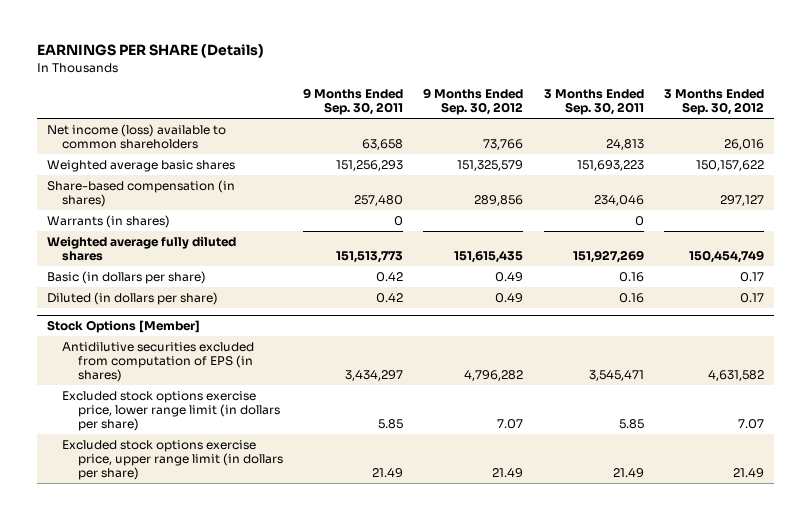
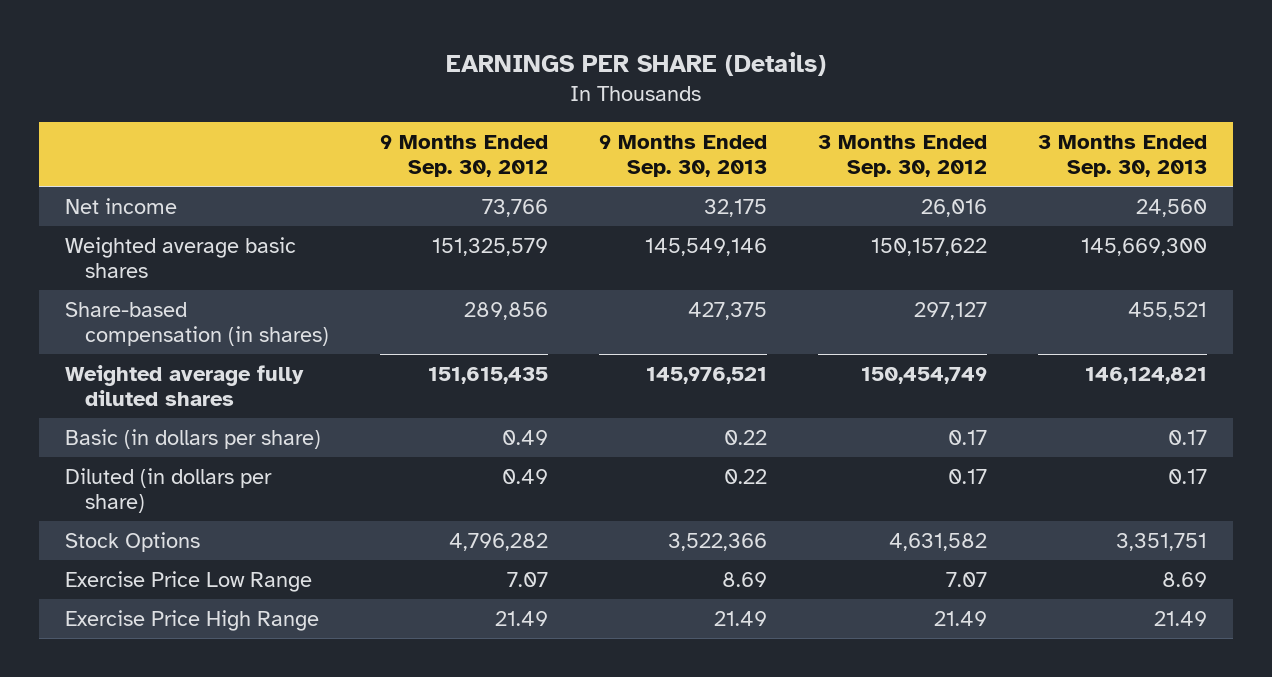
[303,88,404,116] 9 Months Ended Sep. 30, 2011 -> none
[543,89,644,116] 3 Months Ended Sep. 30, 2011 -> none
none -> [599,134,768,177] 9 Months Ended Sep. 30, 2013
none -> [1038,134,1208,177] 3 Months Ended Sep. 30, 2013
[46,123,226,149] Net income (loss) available to common shareholders -> [64,197,177,214] Net income
[46,214,170,228] Warrants (in shares) -> none
[46,319,200,333] Stock Options [Member] -> none
[62,341,255,382] Antidilutive securities excluded from computation of EPS (in shares) -> [64,531,200,552] Stock Options
[62,390,281,431] Excluded stock options exercise price, lower range limit (in dollars per share) -> [64,570,312,592] Exercise Price Low Range
[62,439,284,480] Excluded stock options exercise price, upper range limit (in dollars per share) -> [64,609,319,631] Exercise Price High Range

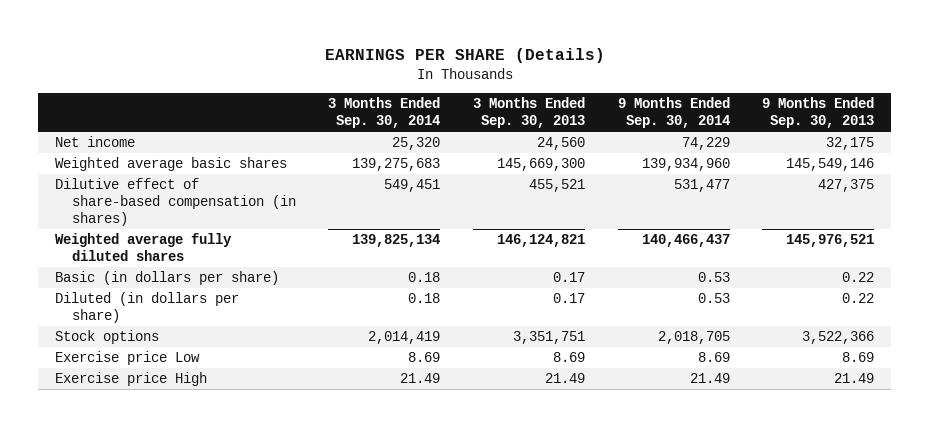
[380,134,549,177] 9 Months Ended Sep. 30, 2012 -> none
[818,134,988,177] 3 Months Ended Sep. 30, 2012 -> none
none -> [328,97,441,129] 3 Months Ended Sep. 30, 2014
none -> [617,97,730,129] 9 Months Ended Sep. 30, 2014
[64,301,330,346] Share-based compensation (in shares) -> [54,178,296,226] Dilutive effect of share-based compensation (in shares)
[64,531,200,552] Stock Options -> [54,330,159,345] Stock options
[64,570,312,592] Exercise Price Low Range -> [54,351,200,366] Exercise price Low
[64,609,319,631] Exercise Price High Range -> [54,372,207,387] Exercise price High

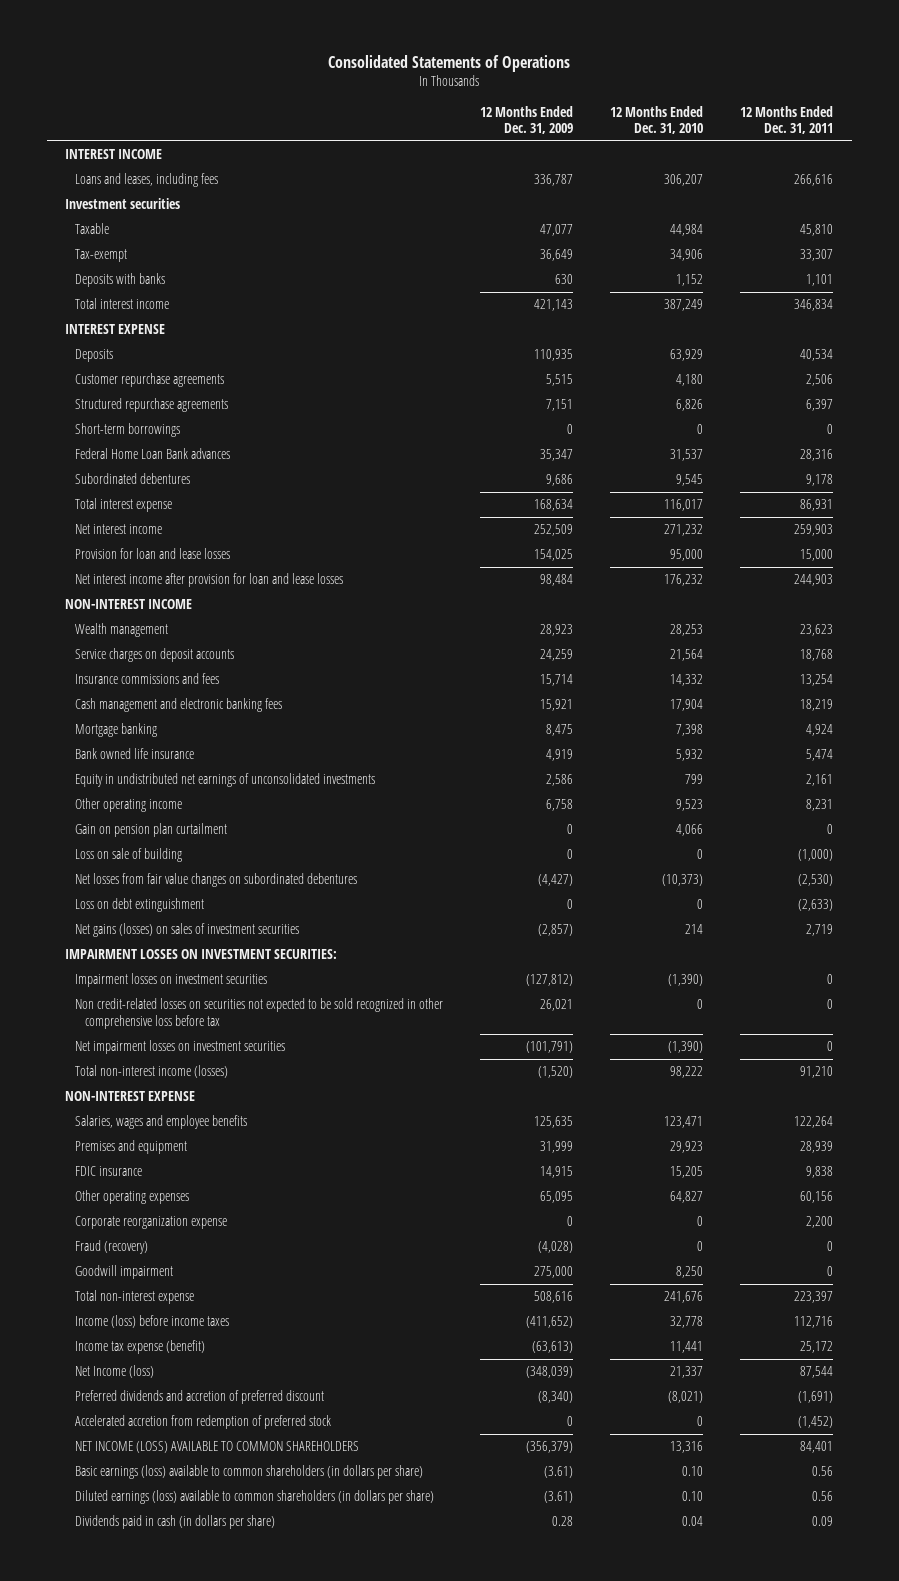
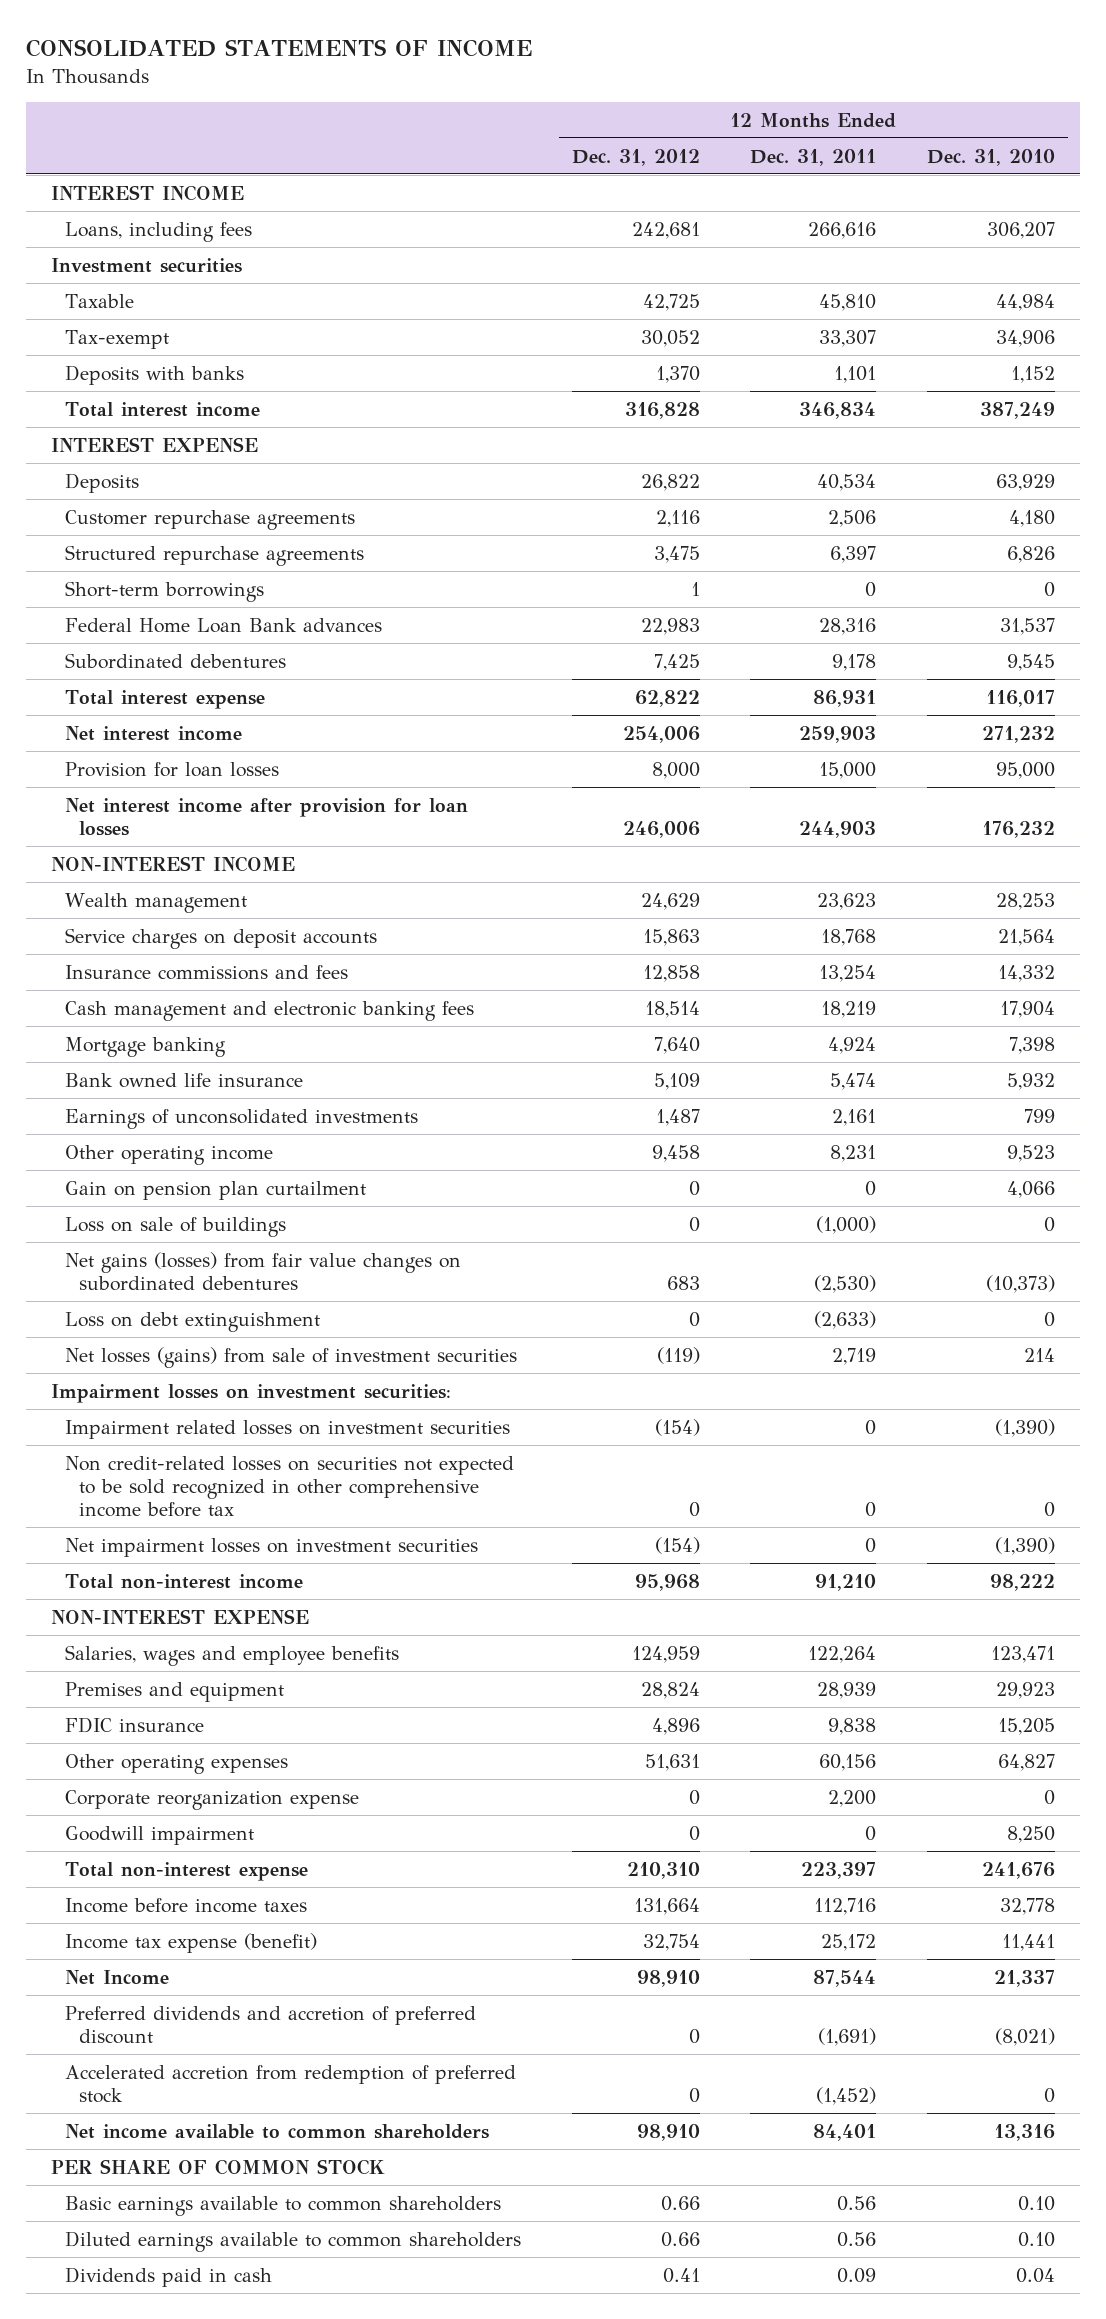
[328,54,571,72] Consolidated Statements of Operations -> [25,39,532,58] CONSOLIDATED STATEMENTS OF INCOME
[480,105,574,135] 12 Months Ended Dec. 31, 2009 -> none
none -> [571,148,700,166] Dec. 31, 2012
[75,173,219,188] Loans and leases, including fees -> [65,221,253,242] Loans, including fees
[75,548,231,560] Provision for loan and lease losses -> [65,761,280,777] Provision for loan losses
[75,573,344,588] Net interest income after provision for loan and lease losses -> [65,797,469,836] Net interest income after provision for loan losses
[75,773,376,788] Equity in undistributed net earnings of unconsolidated investments -> [65,1108,419,1129] Earnings of unconsolidated investments
[75,848,183,863] Loss on sale of building -> [65,1216,287,1237] Loss on sale of buildings
[75,873,358,888] Net losses from fair value changes on subordinated debentures -> [65,1251,462,1291] Net gains (losses) from fair value changes on subordinated debentures
[75,923,300,938] Net gains (losses) on sales of investment securities -> [65,1346,518,1368] Net losses (gains) from sale of investment securities
[65,949,338,960] IMPAIRMENT LOSSES ON INVESTMENT SECURITIES: -> [51,1383,452,1403] Impairment losses on investment securities:
[75,973,268,988] Impairment losses on investment securities -> [65,1419,511,1439] Impairment related losses on investment securities
[75,998,444,1029] Non credit-related losses on securities not expected to be sold recognized in other comprehensive loss before tax -> [65,1455,515,1517] Non credit-related losses on securities not expected to be sold recognized in other comprehensive income before tax
[75,1065,229,1079] Total non-interest income (losses) -> [65,1573,304,1589] Total non-interest income
[75,1240,149,1255] Fraud (recovery) -> none
[75,1315,230,1329] Income (loss) before income taxes -> [65,1897,308,1913] Income before income taxes
[75,1365,155,1379] Net Income (loss) -> [65,1969,170,1985] Net Income
[75,1441,360,1454] NET INCOME (LOSS) AVAILABLE TO COMMON SHAREHOLDERS -> [65,2123,490,2139] Net income available to common shareholders
none -> [51,2158,386,2175] PER SHARE OF COMMON STOCK
[75,1465,424,1480] Basic earnings (loss) available to common shareholders (in dollars per share) -> [65,2195,502,2216] Basic earnings available to common shareholders
[75,1490,435,1505] Diluted earnings (loss) available to common shareholders (in dollars per share) -> [65,2230,522,2252] Diluted earnings available to common shareholders
[75,1515,276,1530] Dividends paid in cash (in dollars per share) -> [65,2266,273,2287] Dividends paid in cash

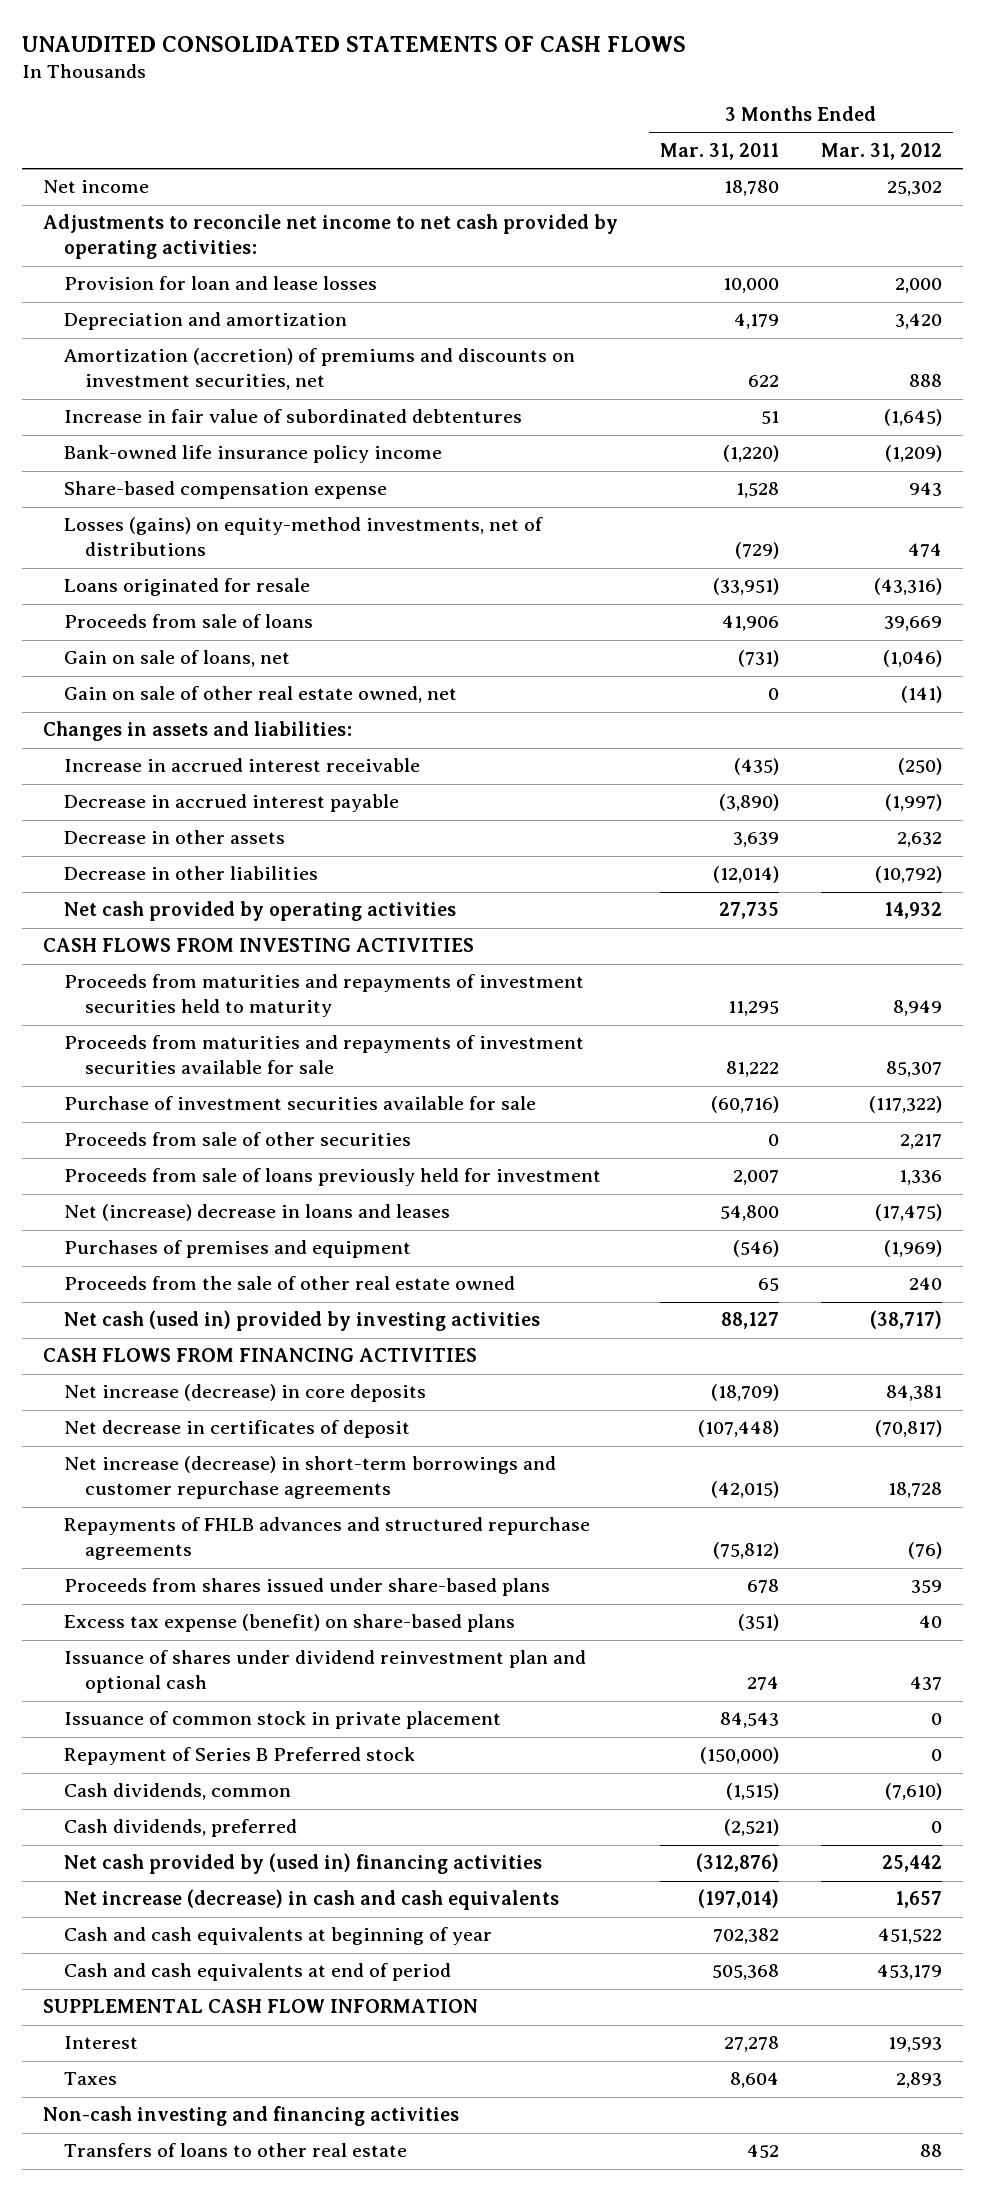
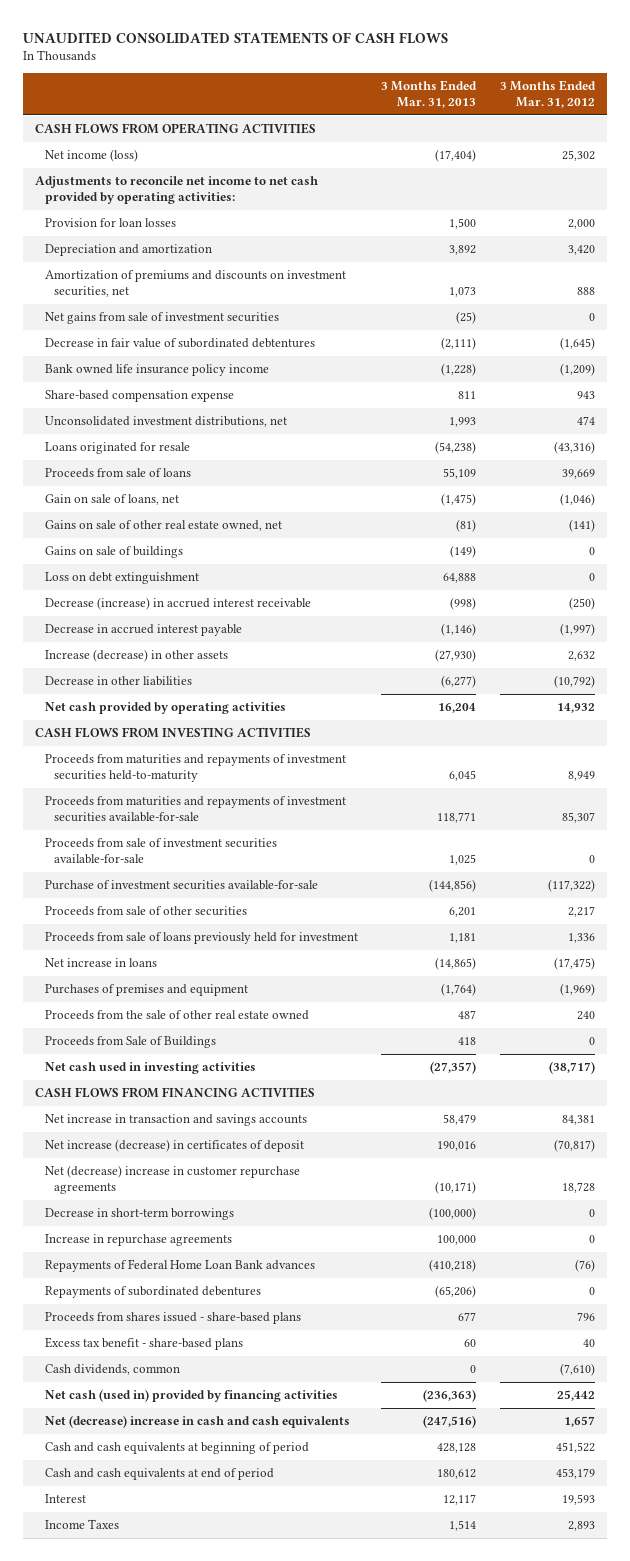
[659,142,779,160] Mar. 31, 2011 -> none
none -> [381,80,478,109] 3 Months Ended Mar. 31, 2013
none -> [35,123,317,135] CASH FLOWS FROM OPERATING ACTIVITIES
[42,180,149,194] Net income -> [44,149,138,163] Net income (loss)
[63,276,377,291] Provision for loan and lease losses -> [44,218,176,228] Provision for loan losses
[63,348,575,391] Amortization (accretion) of premiums and discounts on investment securities, net -> [44,270,346,298] Amortization of premiums and discounts on investment securities, net
none -> [44,312,279,325] Net gains from sale of investment securities
[63,409,522,424] Increase in fair value of subordinated debtentures -> [44,338,315,349] Decrease in fair value of subordinated debtentures
[63,445,442,464] Bank-owned life insurance policy income -> [44,364,269,377] Bank owned life insurance policy income
[63,517,543,557] Losses (gains) on equity-method investments, net of distributions -> [44,416,287,428] Unconsolidated investment distributions, net
[42,721,352,742] Changes in assets and liabilities: -> none
[63,686,457,704] Gain on sale of other real estate owned, net -> [44,520,282,532] Gains on sale of other real estate owned, net
none -> [44,546,183,559] Gains on sale of buildings
none -> [44,572,199,585] Loss on debt extinguishment
[63,758,420,773] Increase in accrued interest receivable -> [44,597,311,611] Decrease (increase) in accrued interest receivable
[63,830,285,845] Decrease in other assets -> [44,649,228,663] Increase (decrease) in other assets
[63,974,584,1018] Proceeds from maturities and repayments of investment securities held to maturity -> [44,754,346,783] Proceeds from maturities and repayments of investment securities held-to-maturity
[63,1035,584,1075] Proceeds from maturities and repayments of investment securities available for sale -> [44,796,346,823] Proceeds from maturities and repayments of investment securities available-for-sale
none -> [44,838,277,865] Proceeds from sale of investment securities available-for-sale
[63,1096,536,1111] Purchase of investment securities available for sale -> [44,880,318,891] Purchase of investment securities available-for-sale
[63,1204,450,1222] Net (increase) decrease in loans and leases -> [44,958,157,968] Net increase in loans
none -> [44,1036,216,1049] Proceeds from Sale of Buildings
[63,1310,540,1332] Net cash (used in) provided by investing activities -> [44,1062,256,1075] Net cash used in investing activities
[63,1517,590,1561] Repayments of FHLB advances and structured repurchase agreements -> none
[63,1650,586,1694] Issuance of shares under dividend reinvestment plan and optional cash -> none
[63,1711,501,1730] Issuance of common stock in private placement -> none
[63,1747,415,1766] Repayment of Series B Preferred stock -> none
[63,1384,426,1403] Net increase (decrease) in core deposits -> [44,1114,307,1127] Net increase in transaction and savings accounts
[63,1420,410,1439] Net decrease in certificates of deposit -> [44,1139,304,1153] Net increase (decrease) in certificates of deposit
[63,1456,556,1500] Net increase (decrease) in short-term borrowings and customer repurchase agreements -> [44,1165,300,1195] Net (decrease) increase in customer repurchase agreements
none -> [44,1208,234,1221] Decrease in short-term borrowings
none -> [44,1234,232,1247] Increase in repurchase agreements
none -> [44,1259,315,1273] Repayments of Federal Home Loan Bank advances
none -> [44,1286,261,1299] Repayments of subordinated debentures
[63,1578,550,1597] Proceeds from shares issued under share-based plans -> [44,1312,301,1325] Proceeds from shares issued - share-based plans
[910,1580,942,1594] 359 -> [577,1312,596,1322] 796
[63,1614,515,1633] Excess tax expense (benefit) on share-based plans -> [44,1337,243,1351] Excess tax benefit - share-based plans
[63,1819,297,1838] Cash dividends, preferred -> none
[63,1853,542,1875] Net cash provided by (used in) financing activities -> [44,1389,338,1403] Net cash (used in) provided by financing activities
[63,1889,559,1911] Net increase (decrease) in cash and cash equivalents -> [44,1415,350,1429] Net (decrease) increase in cash and cash equivalents
[63,1927,492,1946] Cash and cash equivalents at beginning of year -> [44,1442,309,1455] Cash and cash equivalents at beginning of period
[42,1999,478,2014] SUPPLEMENTAL CASH FLOW INFORMATION -> none
[42,2106,459,2127] Non-cash investing and financing activities -> none
[63,2143,407,2158] Transfers of loans to other real estate -> none
[63,2072,117,2086] Taxes -> [44,1519,119,1530] Income Taxes

